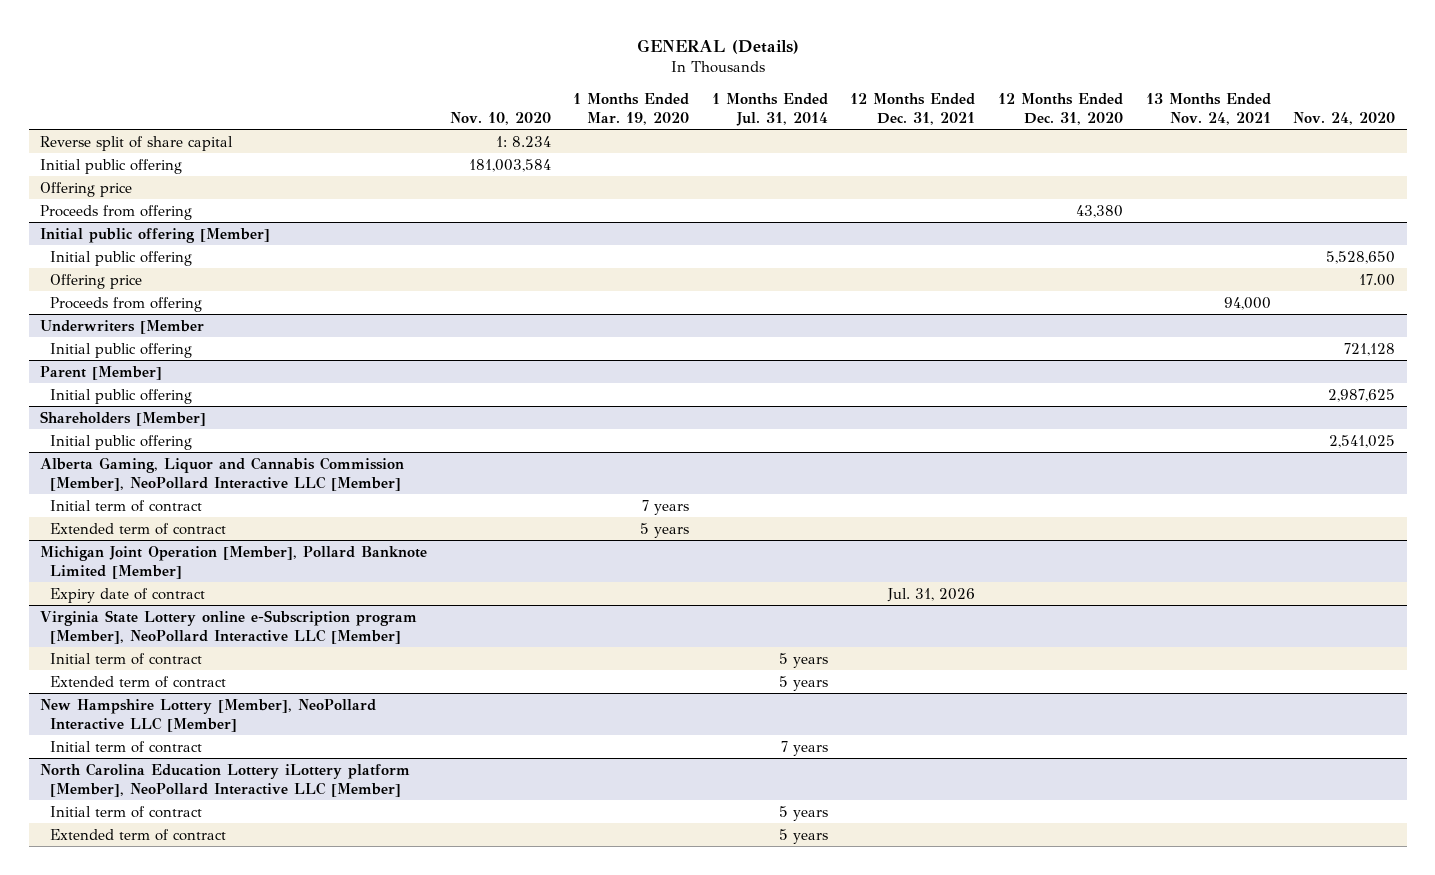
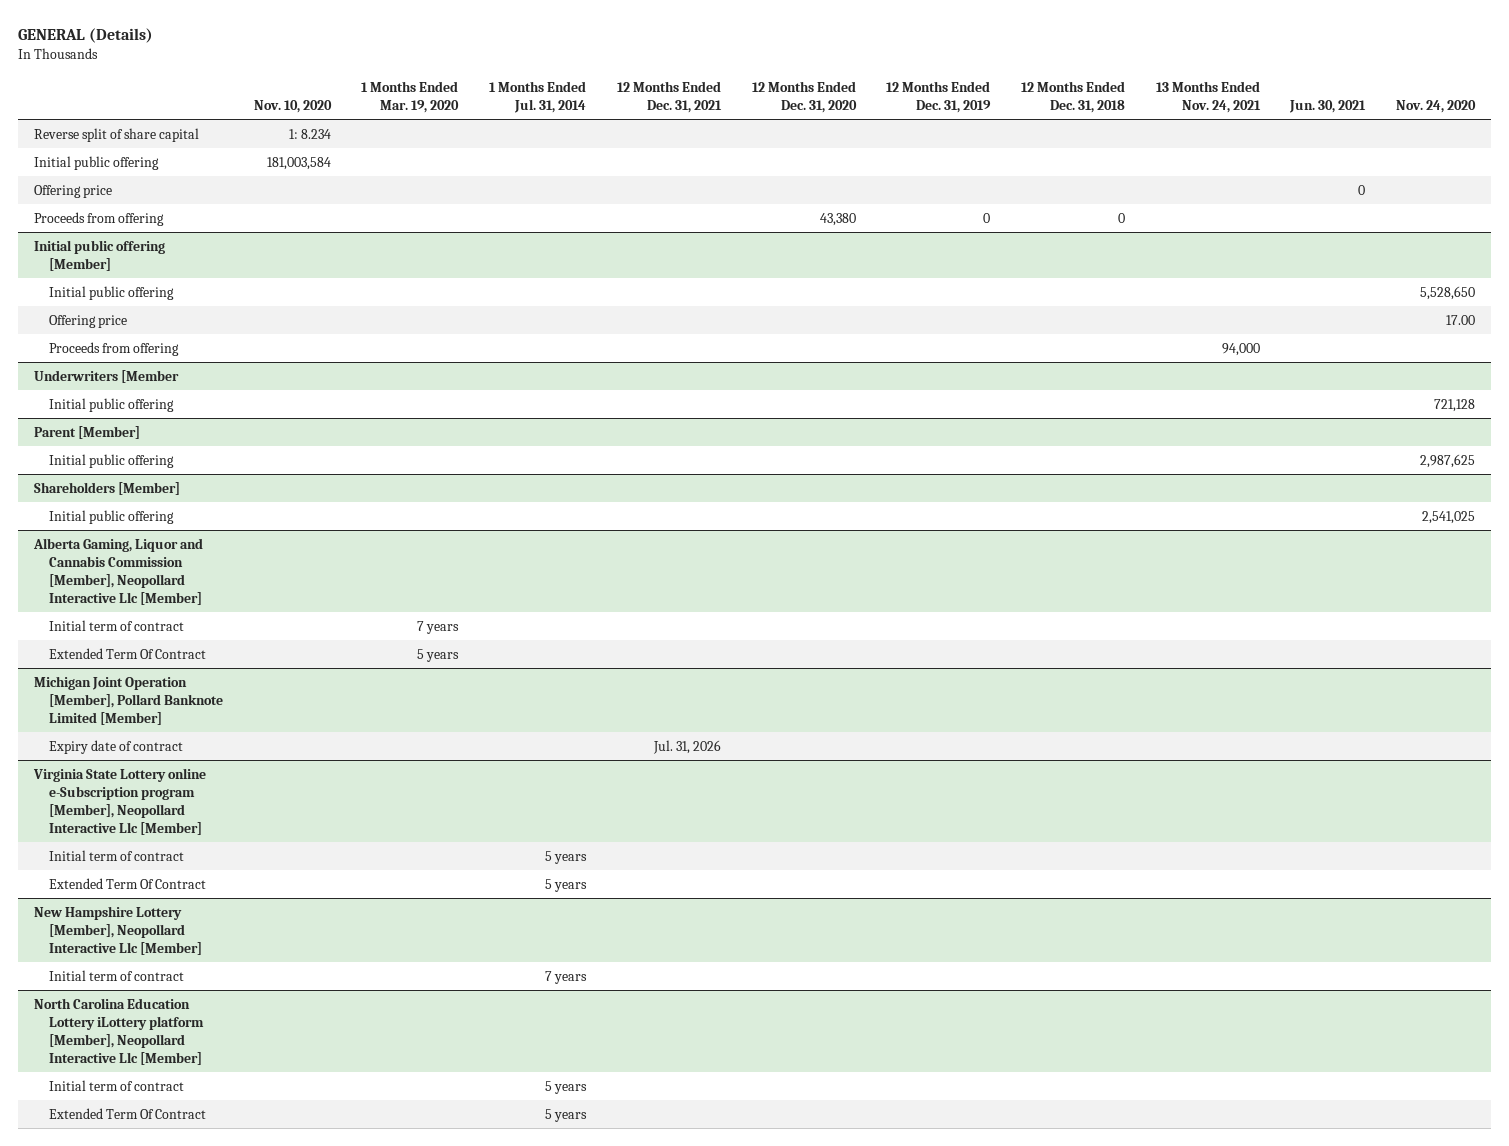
none -> [886,80,992,113] 12 Months Ended Dec. 31, 2019
none -> [1021,80,1126,113] 12 Months Ended Dec. 31, 2018
none -> [1289,99,1367,113] Jun. 30, 2021
[39,456,404,491] Alberta Gaming, Liquor and Cannabis Commission [Member], NeoPollard Interactive LLC [Member] -> [32,537,203,605] Alberta Gaming, Liquor and Cannabis Commission [Member], Neopollard Interactive Llc [Member]
[50,522,227,535] Extended term of contract -> [49,647,207,659] Extended Term Of Contract
[39,609,417,644] Virginia State Lottery online e-Subscription program [Member], NeoPollard Interactive LLC [Member] -> [32,767,206,835] Virginia State Lottery online e-Subscription program [Member], Neopollard Interactive Llc [Member]
[50,675,227,688] Extended term of contract -> [49,877,207,889] Extended Term Of Contract
[39,698,376,732] New Hampshire Lottery [Member], NeoPollard Interactive LLC [Member] -> [33,905,203,955] New Hampshire Lottery [Member], Neopollard Interactive Llc [Member]
[39,762,410,797] North Carolina Education Lottery iLottery platform [Member], NeoPollard Interactive LLC [Member] -> [33,997,205,1065] North Carolina Education Lottery iLottery platform [Member], Neopollard Interactive Llc [Member]
[50,828,227,841] Extended term of contract -> [49,1107,207,1119] Extended Term Of Contract

